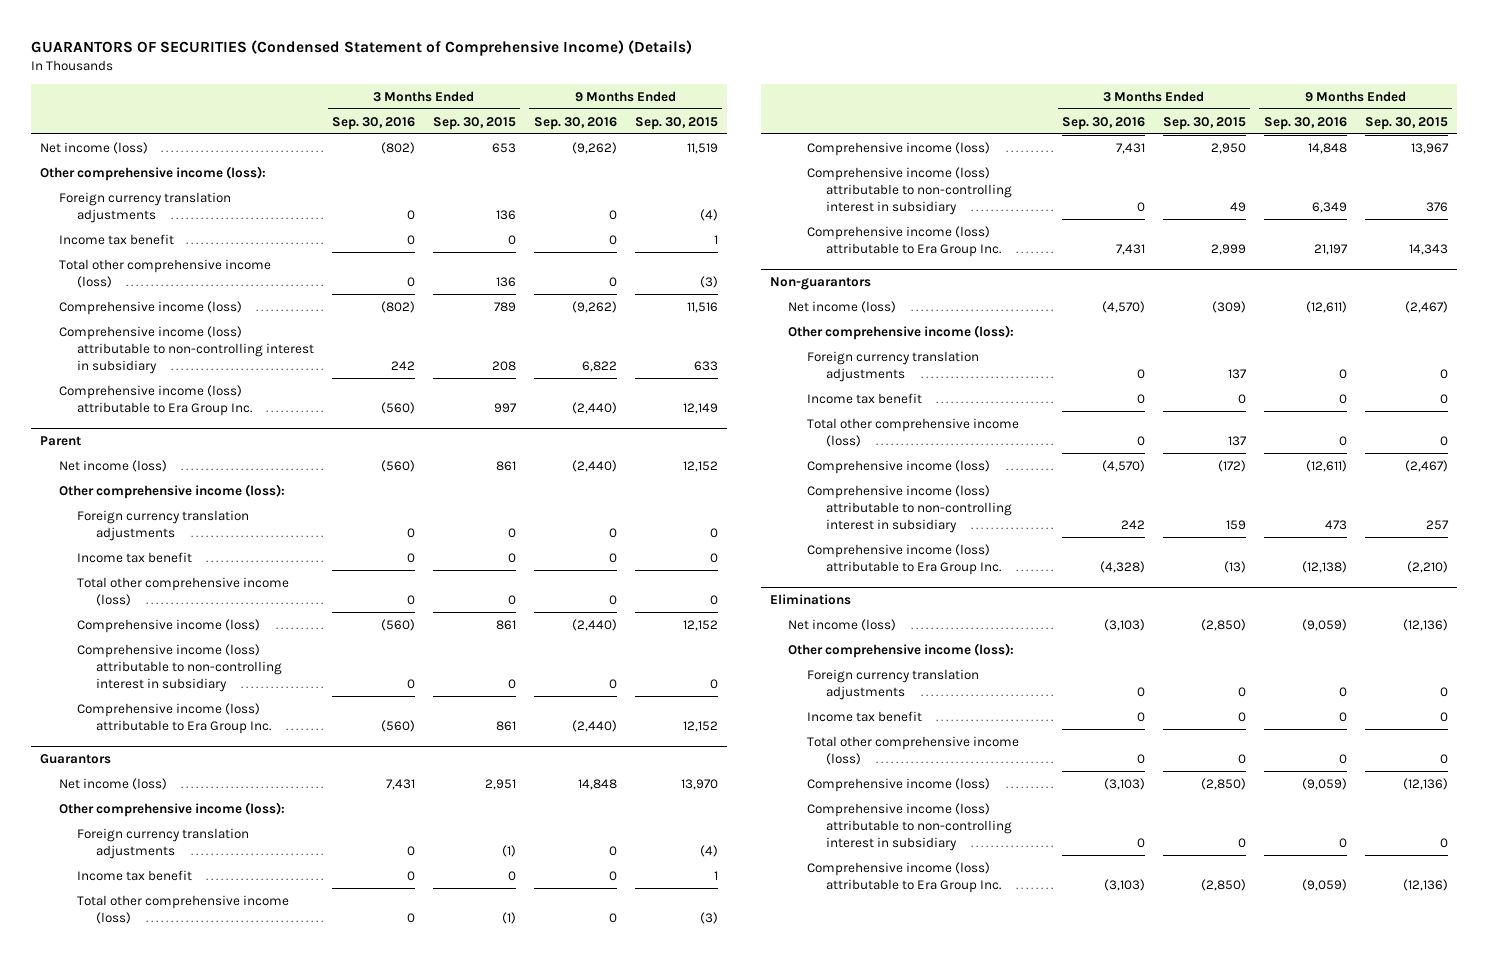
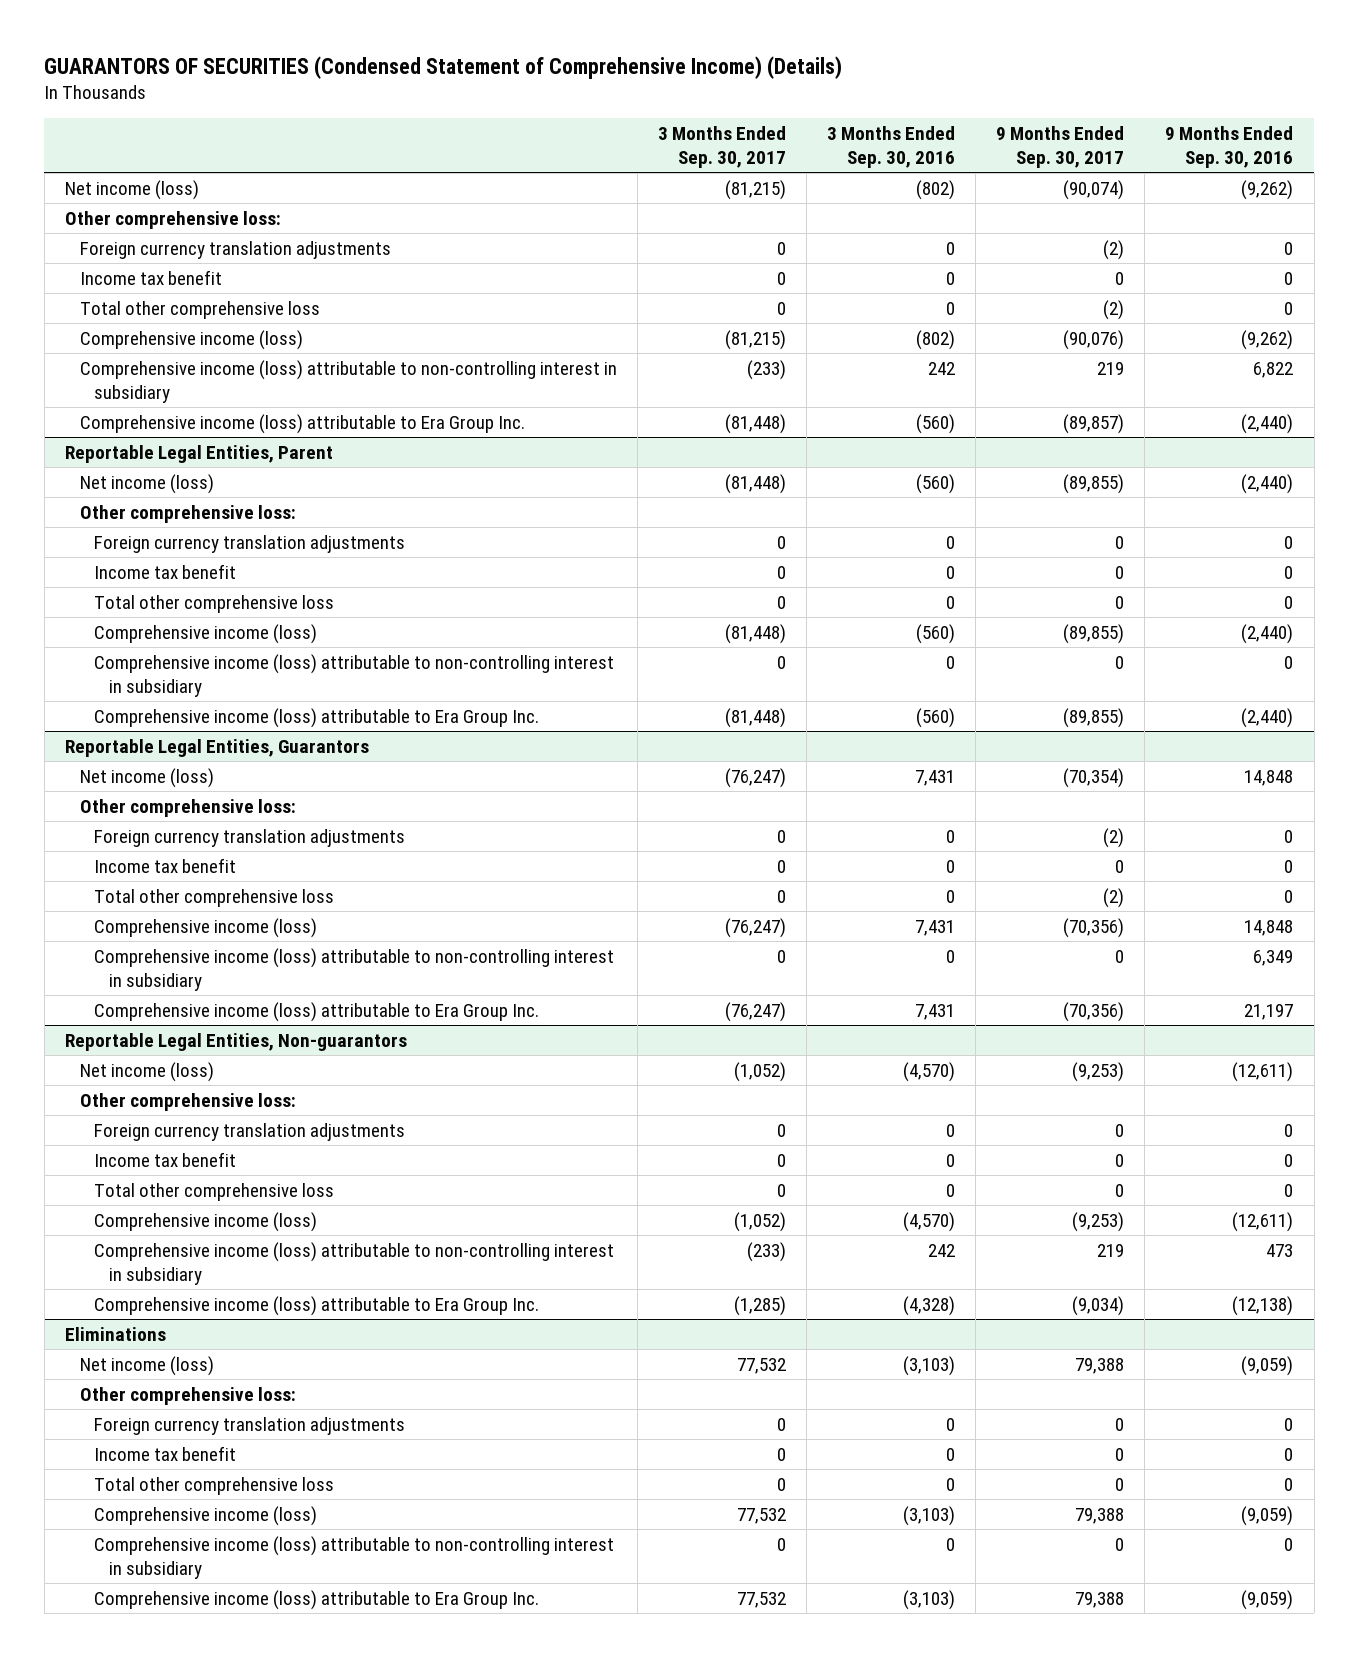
[433,116,517,130] Sep. 30, 2015 -> none
[634,116,718,130] Sep. 30, 2015 -> none
none -> [657,125,786,168] 3 Months Ended Sep. 30, 2017
none -> [996,125,1125,168] 9 Months Ended Sep. 30, 2017
[39,165,266,181] Other comprehensive income (loss): -> [65,210,282,229] Other comprehensive loss:
[58,258,271,288] Total other comprehensive income (loss) -> [79,300,320,319] Total other comprehensive loss
[39,436,81,447] Parent -> none
none -> [65,444,334,463] Reportable Legal Entities, Parent
[58,483,285,499] Other comprehensive income (loss): -> [79,504,296,523] Other comprehensive loss:
[77,576,290,606] Total other comprehensive income (loss) -> [94,594,335,613] Total other comprehensive loss
[39,754,111,765] Guarantors -> none
none -> [65,738,370,757] Reportable Legal Entities, Guarantors
[58,801,285,817] Other comprehensive income (loss): -> [79,798,296,817] Other comprehensive loss:
[77,894,290,924] Total other comprehensive income (loss) -> [94,888,335,907] Total other comprehensive loss
[769,277,871,291] Non-guarantors -> none
none -> [65,1032,408,1051] Reportable Legal Entities, Non-guarantors
[788,324,1015,340] Other comprehensive income (loss): -> [79,1092,296,1111] Other comprehensive loss:
[807,417,1020,447] Total other comprehensive income (loss) -> [94,1182,335,1201] Total other comprehensive loss
[788,642,1015,658] Other comprehensive income (loss): -> [79,1386,296,1405] Other comprehensive loss:
[807,735,1020,765] Total other comprehensive income (loss) -> [94,1476,335,1495] Total other comprehensive loss

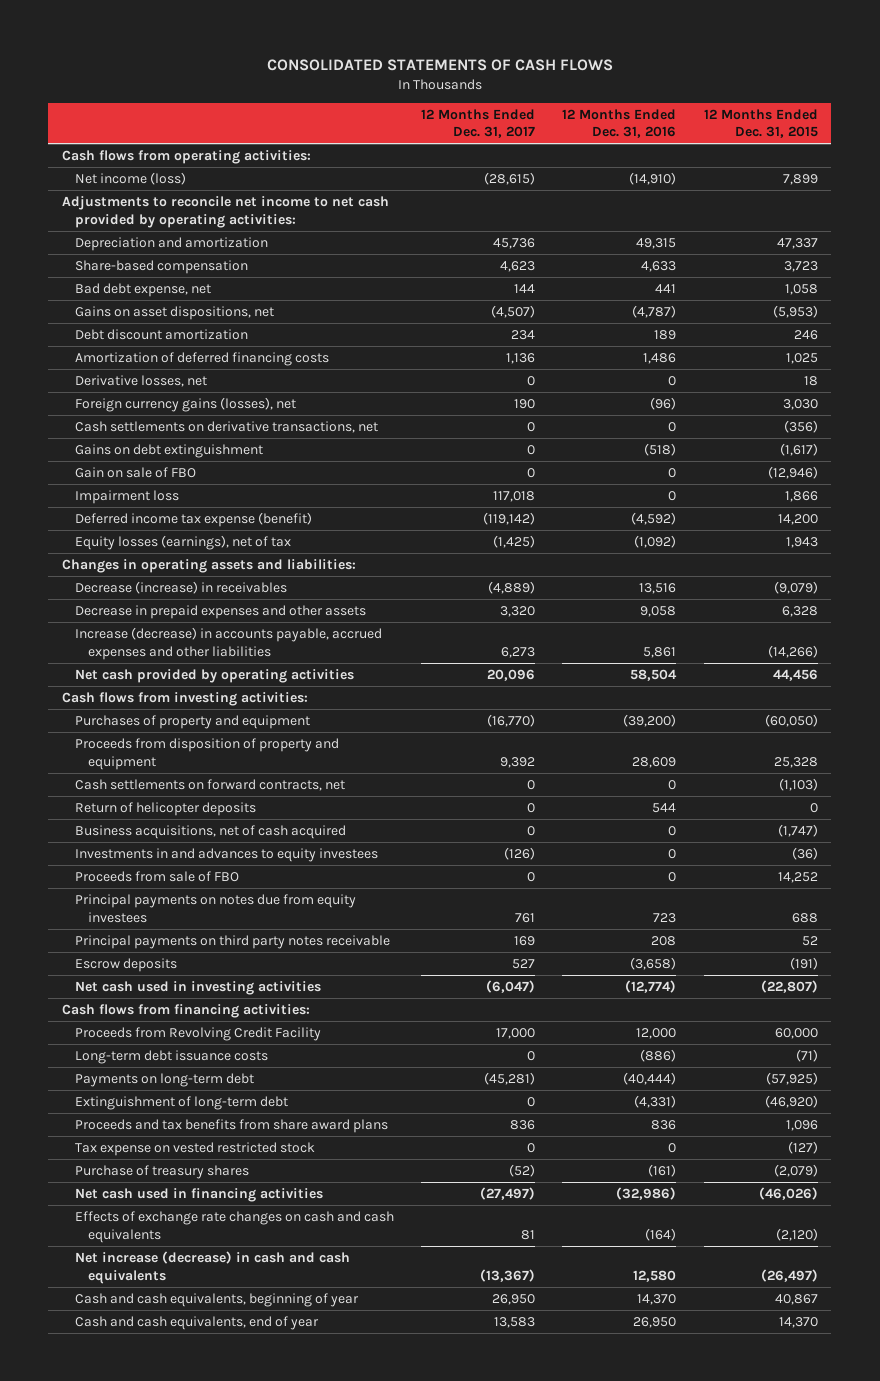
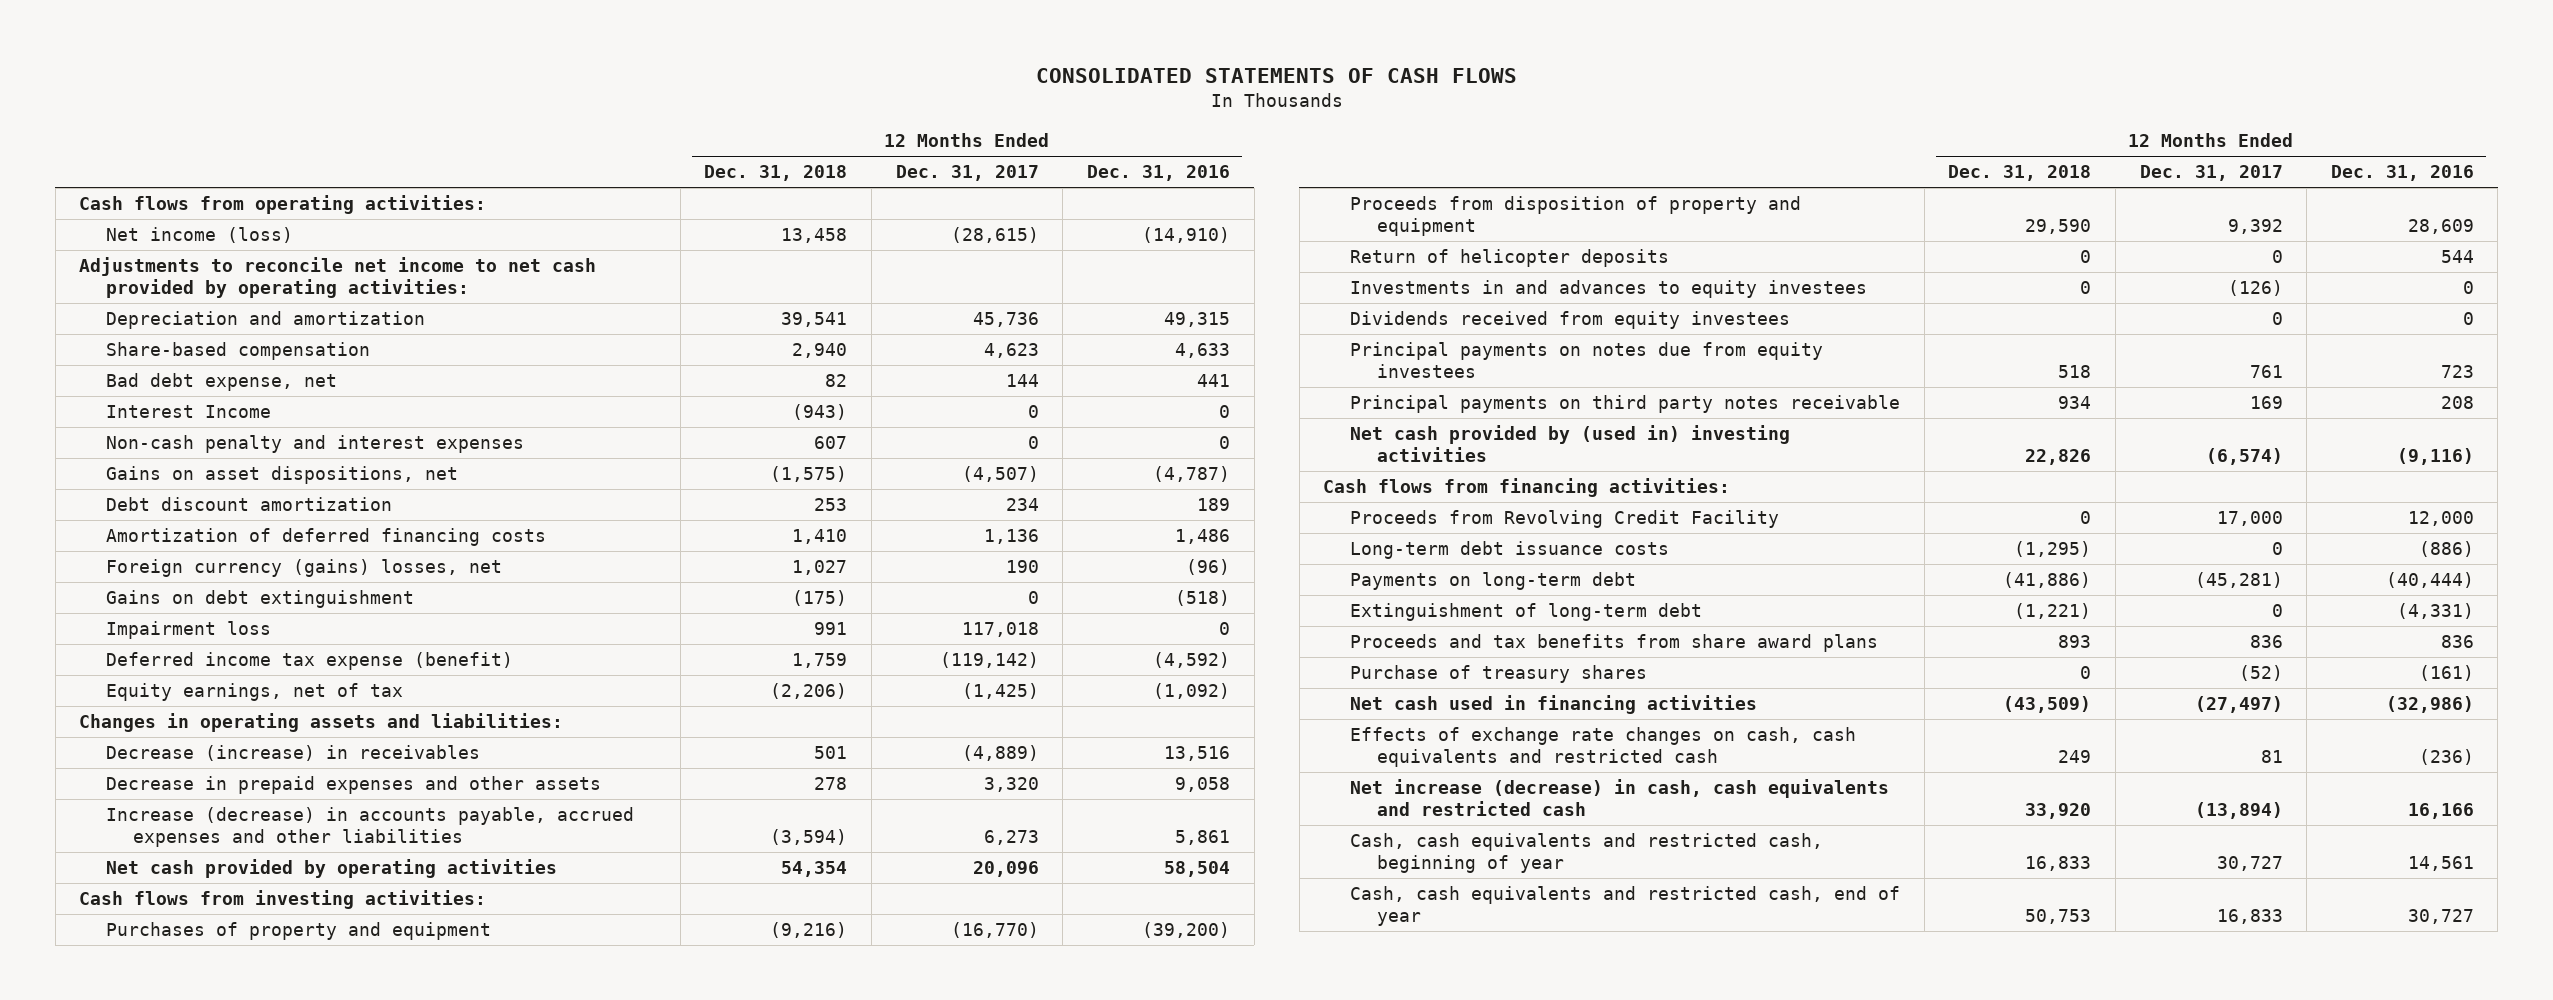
[703,108,818,139] 12 Months Ended Dec. 31, 2015 -> none
none -> [704,165,848,182] Dec. 31, 2018
none -> [106,405,272,419] Interest Income
none -> [106,435,525,454] Non-cash penalty and interest expenses
[74,374,207,387] Derivative losses, net -> none
[74,420,378,433] Cash settlements on derivative transactions, net -> none
[74,396,296,412] Foreign currency gains (losses), net -> [106,559,503,578] Foreign currency (gains) losses, net
[74,466,196,478] Gain on sale of FBO -> none
[74,534,291,550] Equity losses (earnings), net of tax -> [106,683,404,702] Equity earnings, net of tax
[74,778,345,791] Cash settlements on forward contracts, net -> none
[74,824,346,839] Business acquisitions, net of cash acquired -> none
[74,870,239,882] Proceeds from sale of FBO -> none
none -> [1349,311,1790,330] Dividends received from equity investees
[74,957,177,972] Escrow deposits -> none
[74,980,321,995] Net cash used in investing activities -> [1349,425,1790,462] Net cash provided by (used in) investing activities
[486,979,536,993] (6,047) -> [2205,447,2283,465] (6,574)
[625,979,677,993] (12,774) -> [2396,447,2474,465] (9,116)
[74,1141,315,1156] Tax expense on vested restricted stock -> none
[74,1210,394,1243] Effects of exchange rate changes on cash and cash equivalents -> [1349,727,1856,767] Effects of exchange rate changes on cash, cash equivalents and restricted cash
[645,1227,677,1241] (164) -> [2418,748,2474,765] (236)
[74,1250,350,1284] Net increase (decrease) in cash and cash equivalents -> [1349,779,1889,816] Net increase (decrease) in cash, cash equivalents and restricted cash
[480,1268,536,1282] (13,367) -> [2194,801,2283,819] (13,894)
[633,1269,677,1282] 12,580 -> [2407,802,2474,819] 16,166
[74,1292,359,1307] Cash and cash equivalents, beginning of year -> [1349,833,1823,873] Cash, cash equivalents and restricted cash, beginning of year
[492,1293,536,1305] 26,950 -> [2216,855,2283,871] 30,727
[637,1293,677,1305] 14,370 -> [2407,855,2474,871] 14,561
[74,1315,319,1330] Cash and cash equivalents, end of year -> [1349,886,1900,926] Cash, cash equivalents and restricted cash, end of year
[494,1316,536,1328] 13,583 -> [2216,908,2283,924] 16,833
[633,1316,677,1328] 26,950 -> [2407,908,2474,924] 30,727

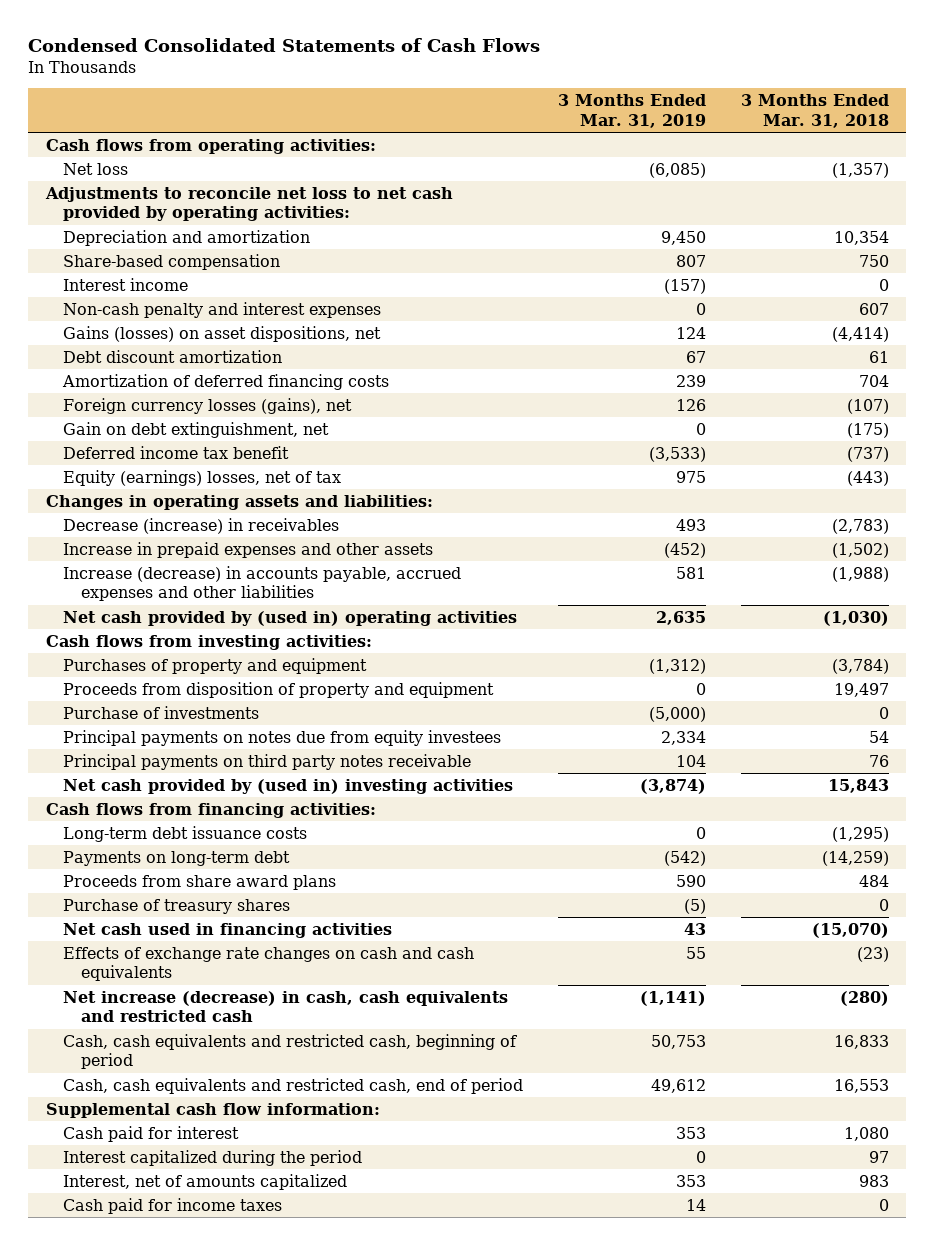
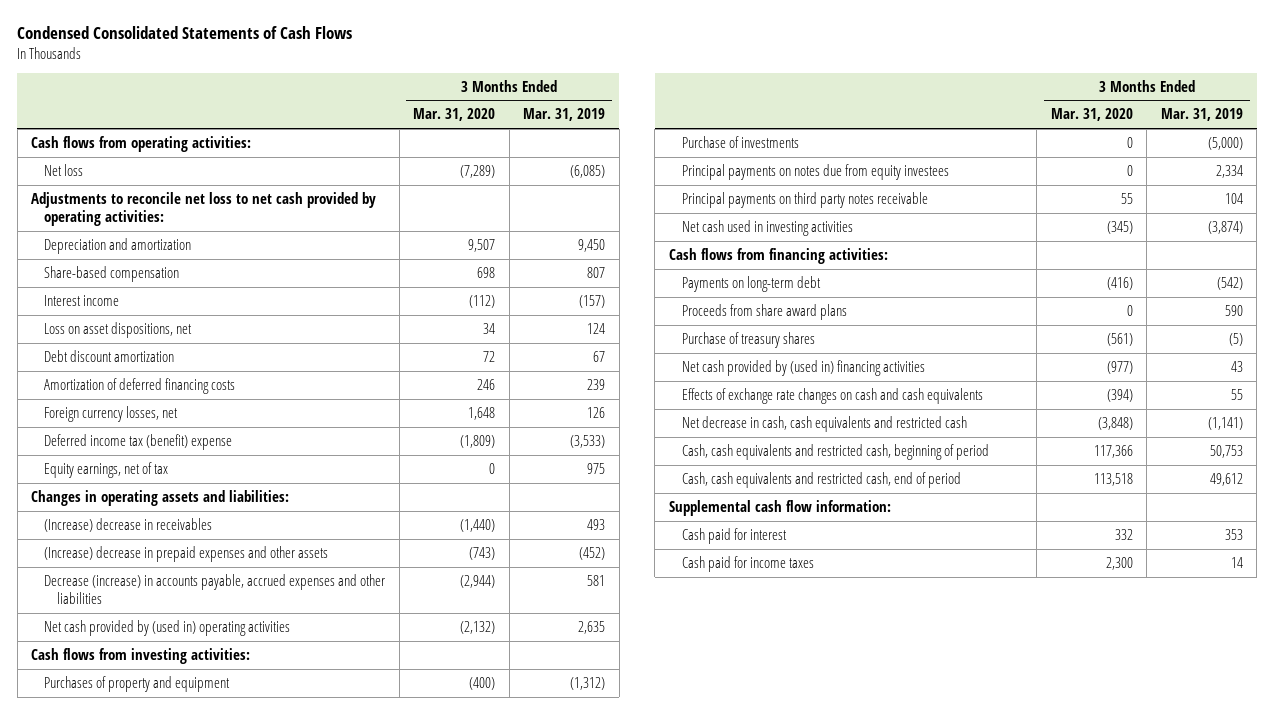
[740,94,889,128] 3 Months Ended Mar. 31, 2018 -> none
none -> [413,108,496,122] Mar. 31, 2020
[63,301,382,318] Non-cash penalty and interest expenses -> none
[63,325,382,342] Gains (losses) on asset dispositions, net -> [44,321,193,338] Loss on asset dispositions, net
[63,421,330,438] Gain on debt extinguishment, net -> none
[63,397,353,414] Foreign currency losses (gains), net -> [44,405,179,422] Foreign currency losses, net
[63,445,290,459] Deferred income tax benefit -> [44,433,233,450] Deferred income tax (benefit) expense
[63,469,342,486] Equity (earnings) losses, net of tax -> [44,461,169,478] Equity earnings, net of tax
[63,517,340,534] Decrease (increase) in receivables -> [44,517,213,532] (Increase) decrease in receivables
[63,541,434,558] Increase in prepaid expenses and other assets -> [44,545,329,562] (Increase) decrease in prepaid expenses and other assets
[63,565,462,602] Increase (decrease) in accounts payable, accrued expenses and other liabilities -> [44,573,386,605] Decrease (increase) in accounts payable, accrued expenses and other liabilities
[63,681,495,698] Proceeds from disposition of property and equipment -> none
[63,778,514,794] Net cash provided by (used in) investing activities -> [681,219,853,236] Net cash used in investing activities
[63,825,308,842] Long-term debt issuance costs -> none
[63,922,393,938] Net cash used in financing activities -> [681,359,925,376] Net cash provided by (used in) financing activities
[63,990,509,1023] Net increase (decrease) in cash, cash equivalents and restricted cash -> [681,415,967,432] Net decrease in cash, cash equivalents and restricted cash
[63,1149,363,1166] Interest capitalized during the period -> none
[63,1173,348,1190] Interest, net of amounts capitalized -> none

